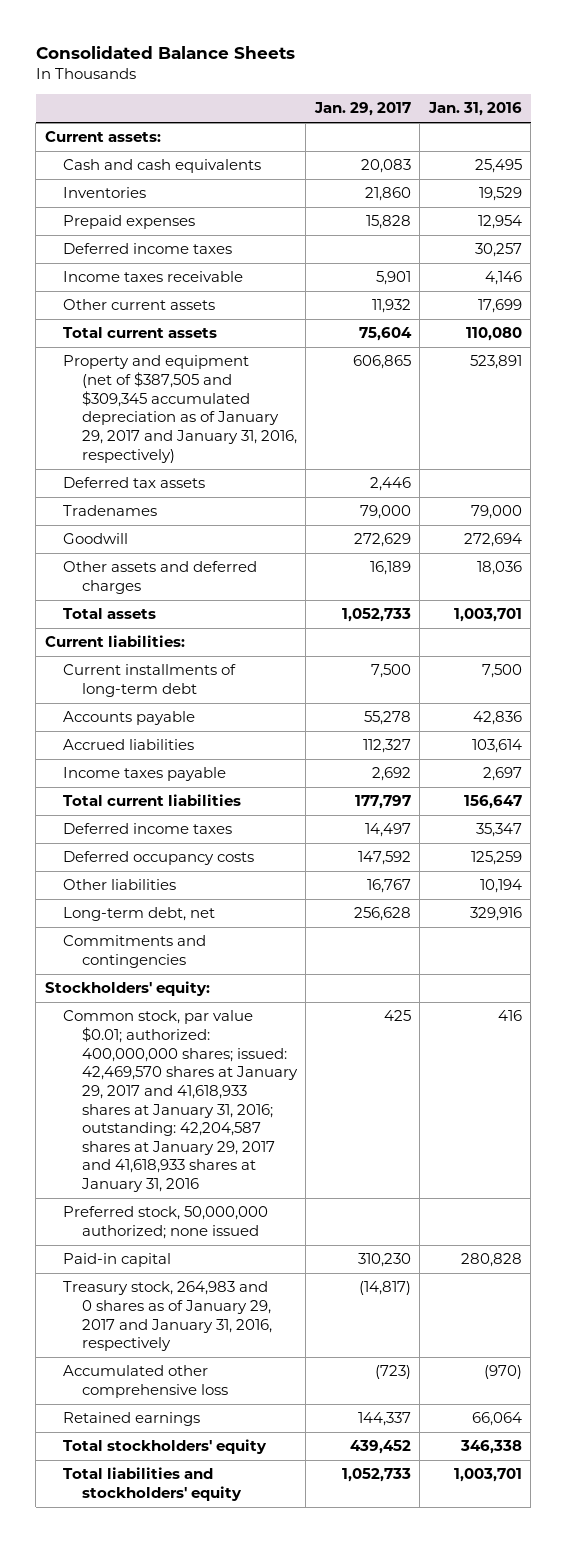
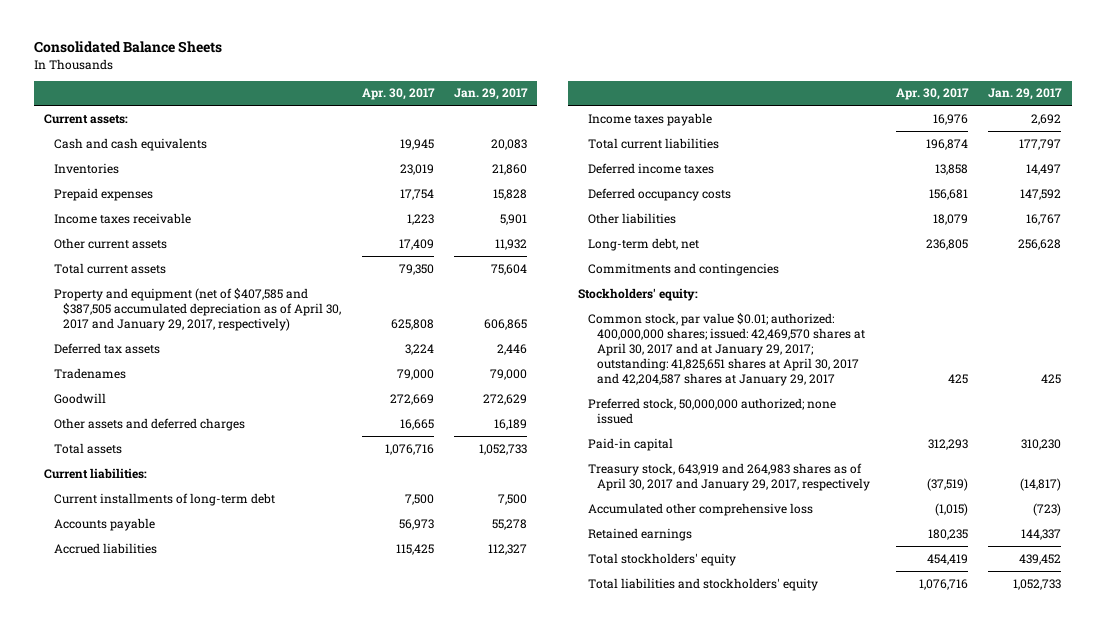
[427,102,522,117] Jan. 31, 2016 -> none
none -> [361,88,435,101] Apr. 30, 2017
[63,243,233,255] Deferred income taxes -> none
[63,355,297,463] Property and equipment (net of $387,505 and $309,345 accumulated depreciation as of January 29, 2017 and January 31, 2016, respectively) -> [53,287,342,331] Property and equipment (net of $407,585 and $387,505 accumulated depreciation as of April 30, 2017 and January 29, 2017, respectively)
[63,1010,298,1193] Common stock, par value $0.01; authorized: 400,000,000 shares; issued: 42,469,570 shares at January 29, 2017 and 41,618,933 shares at January 31, 2016; outstanding: 42,204,587 shares at January 29, 2017 and 41,618,933 shares at January 31, 2016 -> [587,312,866,386] Common stock, par value $0.01; authorized: 400,000,000 shares; issued: 42,469,570 shares at April 30, 2017 and at January 29, 2017; outstanding: 41,825,651 shares at April 30, 2017 and 42,204,587 shares at January 29, 2017
[63,1281,272,1352] Treasury stock, 264,983 and 0 shares as of January 29, 2017 and January 31, 2016, respectively -> [587,462,871,491] Treasury stock, 643,919 and 264,983 shares as of April 30, 2017 and January 29, 2017, respectively

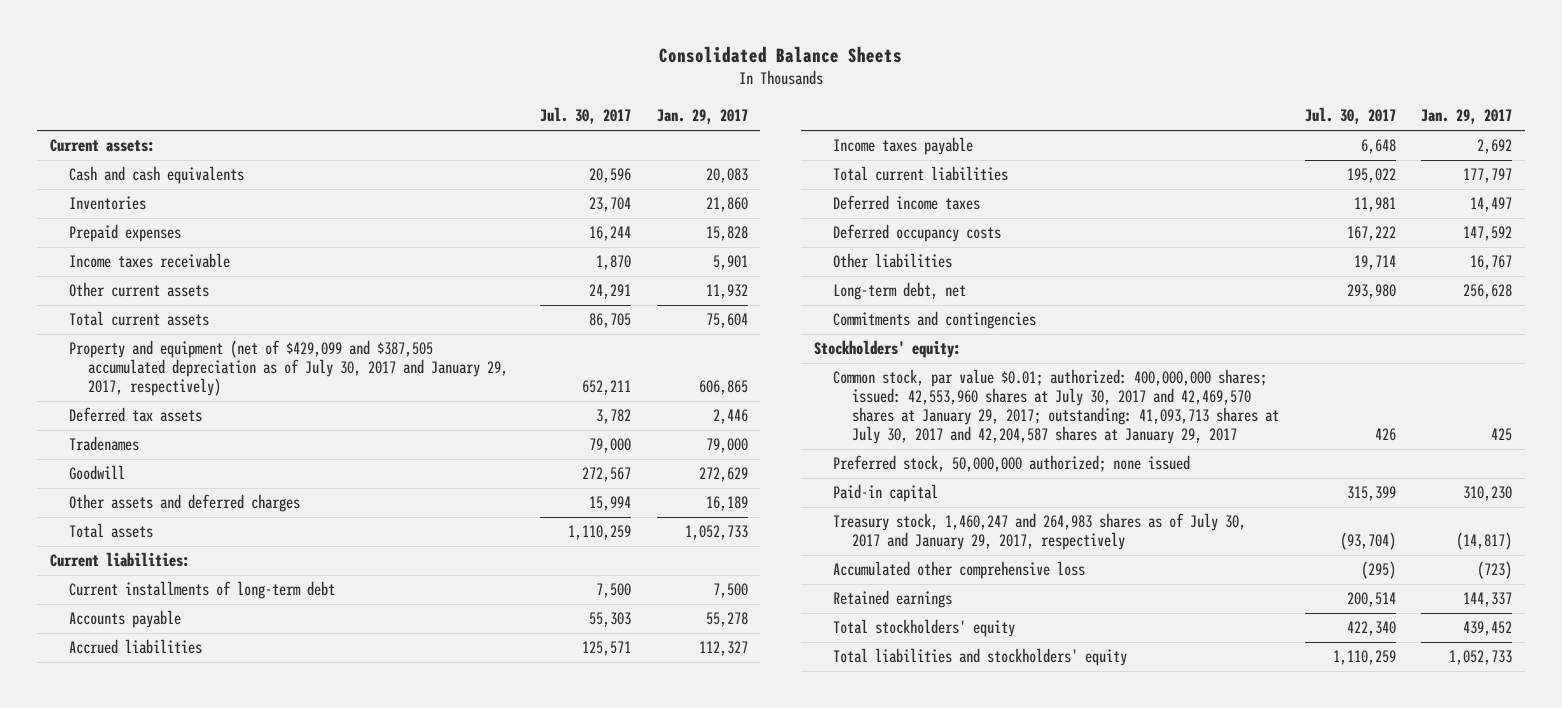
[361,88,435,101] Apr. 30, 2017 -> none
none -> [540,107,632,125] Jul. 30, 2017
[53,287,342,331] Property and equipment (net of $407,585 and $387,505 accumulated depreciation as of April 30, 2017 and January 29, 2017, respectively) -> [68,340,508,397] Property and equipment (net of $429,099 and $387,505 accumulated depreciation as of July 30, 2017 and January 29, 2017, respectively)
[587,312,866,386] Common stock, par value $0.01; authorized: 400,000,000 shares; issued: 42,469,570 shares at April 30, 2017 and at January 29, 2017; outstanding: 41,825,651 shares at April 30, 2017 and 42,204,587 shares at January 29, 2017 -> [833,369,1280,445] Common stock, par value $0.01; authorized: 400,000,000 shares; issued: 42,553,960 shares at July 30, 2017 and 42,469,570 shares at January 29, 2017; outstanding: 41,093,713 shares at July 30, 2017 and 42,204,587 shares at January 29, 2017
[587,462,871,491] Treasury stock, 643,919 and 264,983 shares as of April 30, 2017 and January 29, 2017, respectively -> [833,513,1247,551] Treasury stock, 1,460,247 and 264,983 shares as of July 30, 2017 and January 29, 2017, respectively

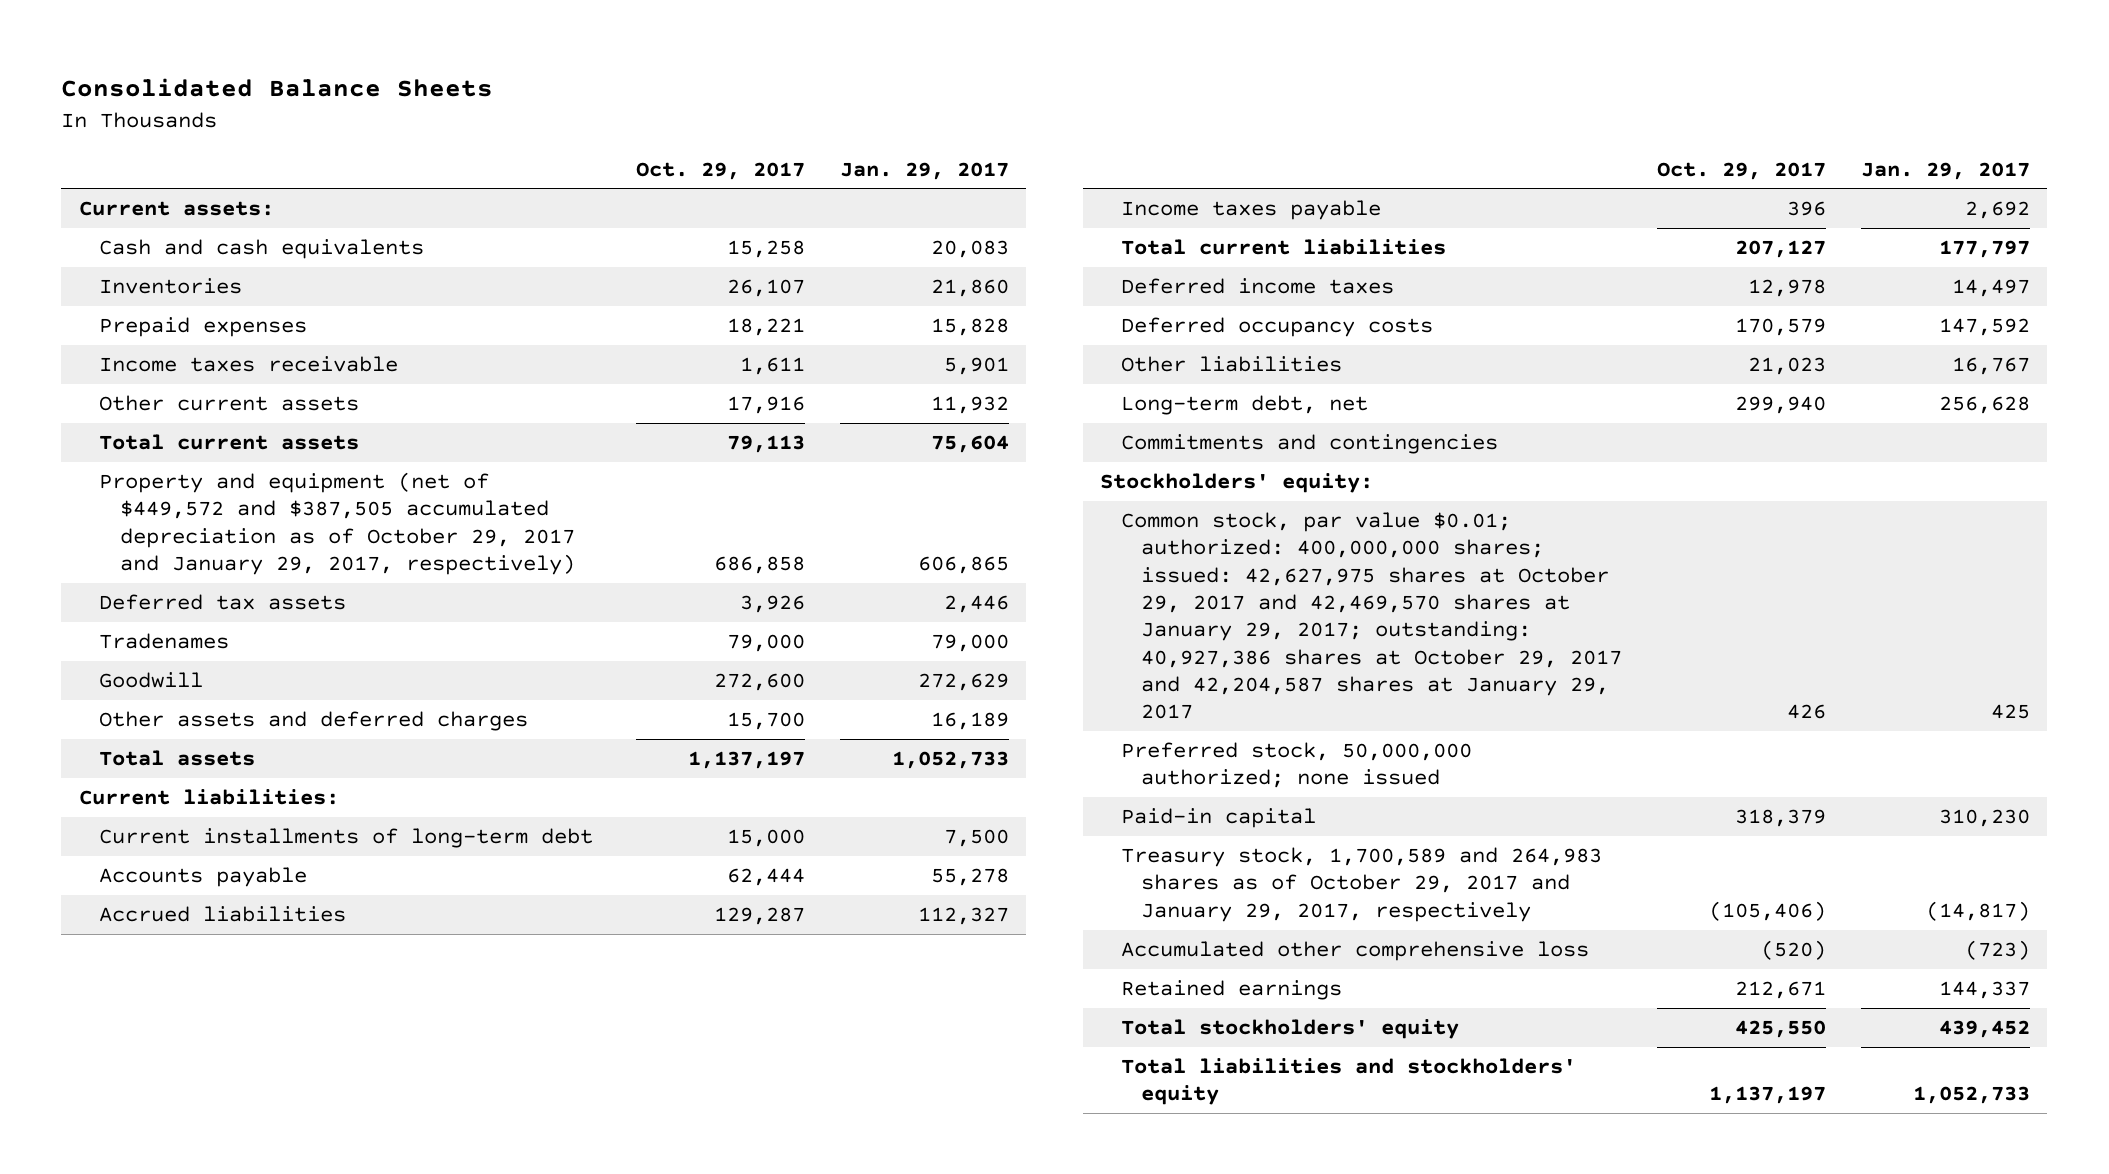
[540,107,632,125] Jul. 30, 2017 -> none
none -> [635,161,805,180] Oct. 29, 2017
[68,340,508,397] Property and equipment (net of $429,099 and $387,505 accumulated depreciation as of July 30, 2017 and January 29, 2017, respectively) -> [99,472,575,576] Property and equipment (net of $449,572 and $387,505 accumulated depreciation as of October 29, 2017 and January 29, 2017, respectively)
[833,369,1280,445] Common stock, par value $0.01; authorized: 400,000,000 shares; issued: 42,553,960 shares at July 30, 2017 and 42,469,570 shares at January 29, 2017; outstanding: 41,093,713 shares at July 30, 2017 and 42,204,587 shares at January 29, 2017 -> [1120,512,1623,720] Common stock, par value $0.01; authorized: 400,000,000 shares; issued: 42,627,975 shares at October 29, 2017 and 42,469,570 shares at January 29, 2017; outstanding: 40,927,386 shares at October 29, 2017 and 42,204,587 shares at January 29, 2017
[833,513,1247,551] Treasury stock, 1,460,247 and 264,983 shares as of July 30, 2017 and January 29, 2017, respectively -> [1120,847,1602,922] Treasury stock, 1,700,589 and 264,983 shares as of October 29, 2017 and January 29, 2017, respectively

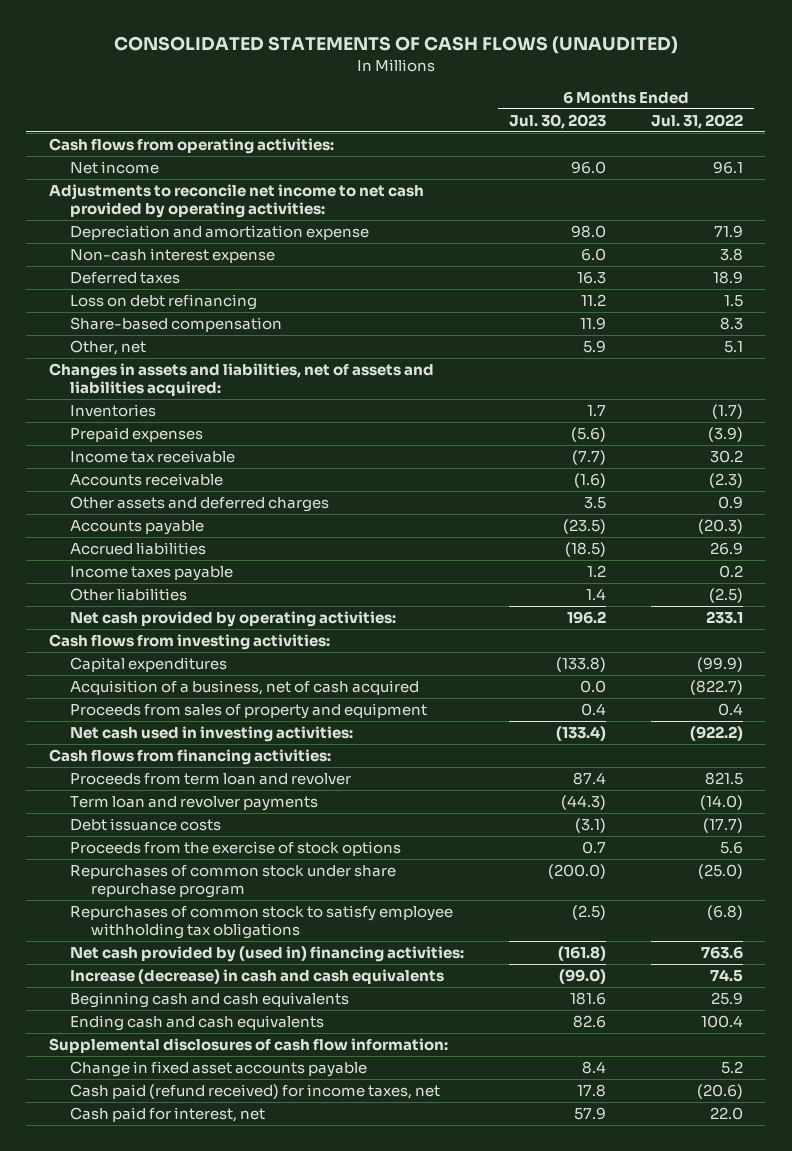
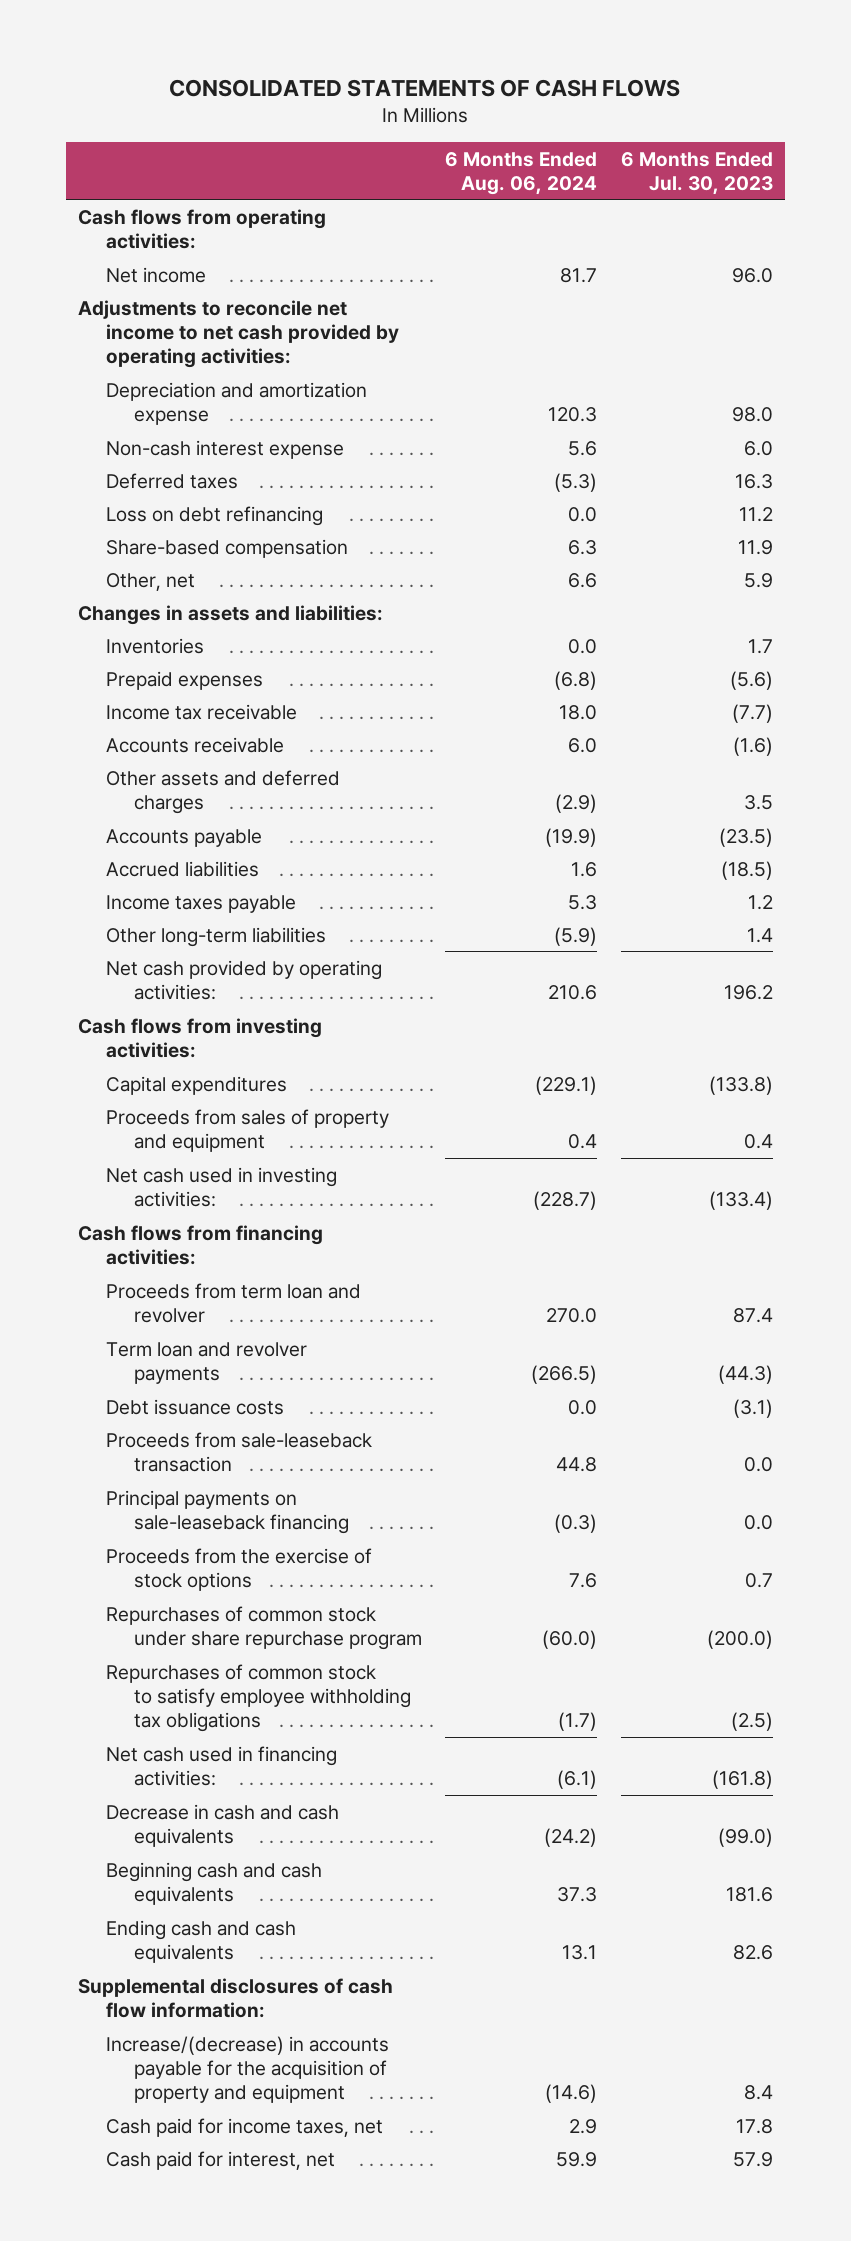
[113,36,678,55] CONSOLIDATED STATEMENTS OF CASH FLOWS (UNAUDITED) -> [169,78,681,97] CONSOLIDATED STATEMENTS OF CASH FLOWS
[650,113,743,129] Jul. 31, 2022 -> none
none -> [445,151,598,195] 6 Months Ended Aug. 06, 2024
[48,362,434,397] Changes in assets and liabilities, net of assets and liabilities acquired: -> [77,604,383,625] Changes in assets and liabilities:
[69,587,187,601] Other liabilities -> [105,926,326,947] Other long-term liabilities
[69,679,419,695] Acquisition of a business, net of cash acquired -> none
none -> [105,1431,372,1472] Proceeds from sale-leaseback transaction
none -> [105,1489,349,1534] Principal payments on sale-leaseback financing
[69,945,464,962] Net cash provided by (used in) financing activities: -> [105,1745,337,1786] Net cash used in financing activities:
[69,968,444,984] Increase (decrease) in cash and cash equivalents -> [105,1803,339,1847] Decrease in cash and cash equivalents
[69,1060,367,1077] Change in fixed asset accounts payable -> none
none -> [105,2035,389,2103] Increase/(decrease) in accounts payable for the acquisition of property and equipment
[69,1083,440,1099] Cash paid (refund received) for income taxes, net -> [105,2117,383,2137] Cash paid for income taxes, net

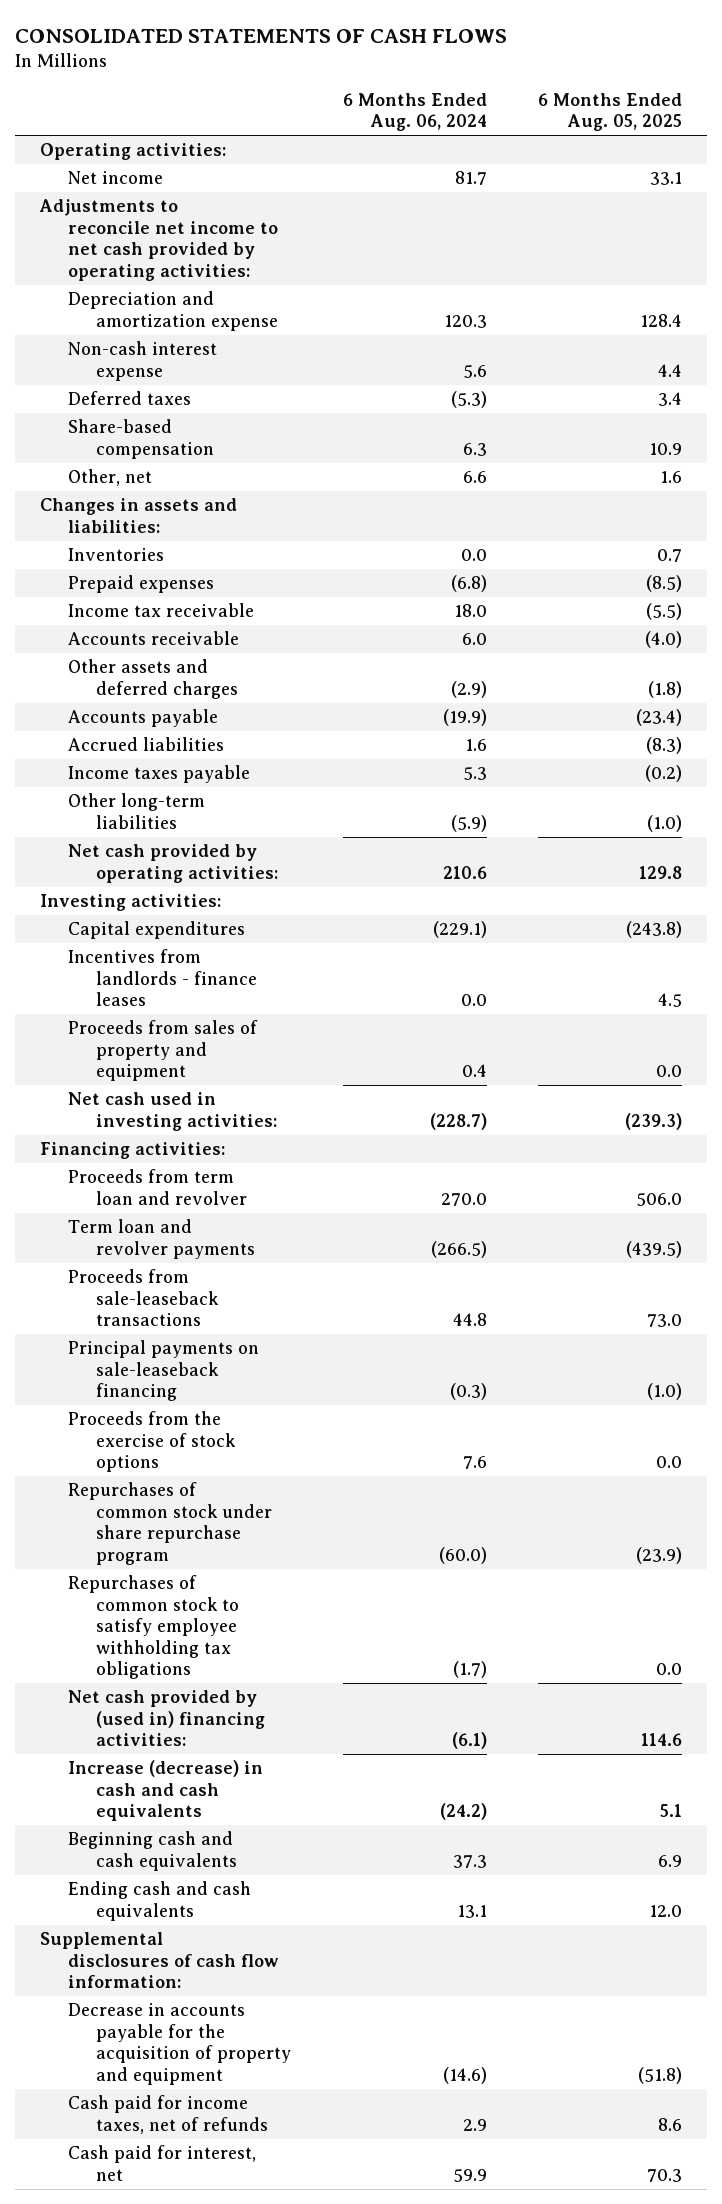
[621,151,774,195] 6 Months Ended Jul. 30, 2023 -> none
none -> [537,92,682,132] 6 Months Ended Aug. 05, 2025
[77,208,326,249] Cash flows from operating activities: -> [40,143,227,161] Operating activities:
[105,505,323,526] Loss on debt refinancing -> none
[77,1017,322,1058] Cash flows from investing activities: -> [40,894,222,912] Investing activities:
none -> [68,949,258,1007] Incentives from landlords - finance leases
[77,1224,323,1265] Cash flows from financing activities: -> [40,1142,226,1160] Financing activities:
[105,1398,284,1415] Debt issuance costs -> none
[105,1431,372,1472] Proceeds from sale-leaseback transaction -> [68,1269,220,1327] Proceeds from sale-leaseback transactions
[105,1745,337,1786] Net cash used in financing activities: -> [68,1690,266,1747] Net cash provided by (used in) financing activities:
[105,1803,339,1847] Decrease in cash and cash equivalents -> [68,1760,264,1822] Increase (decrease) in cash and cash equivalents
[105,2035,389,2103] Increase/(decrease) in accounts payable for the acquisition of property and equipment -> [68,2003,292,2085] Decrease in accounts payable for the acquisition of property and equipment
[105,2117,383,2137] Cash paid for income taxes, net -> [68,2095,269,2134] Cash paid for income taxes, net of refunds

